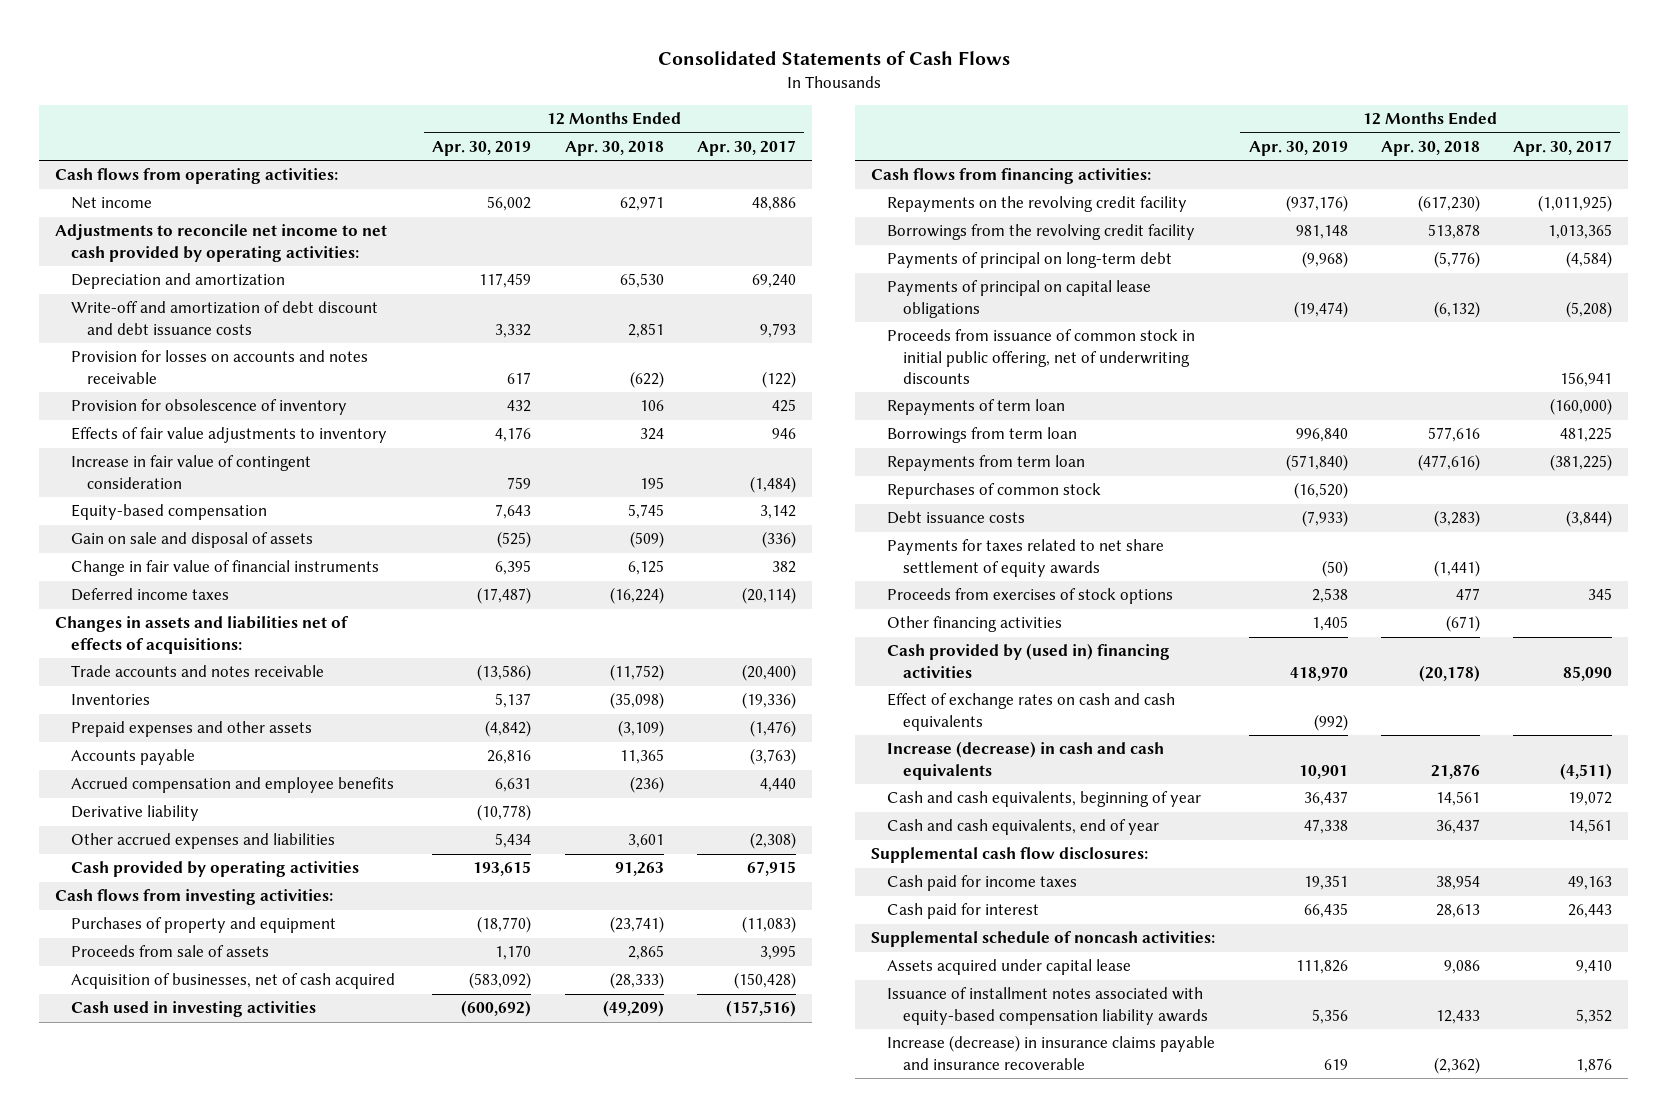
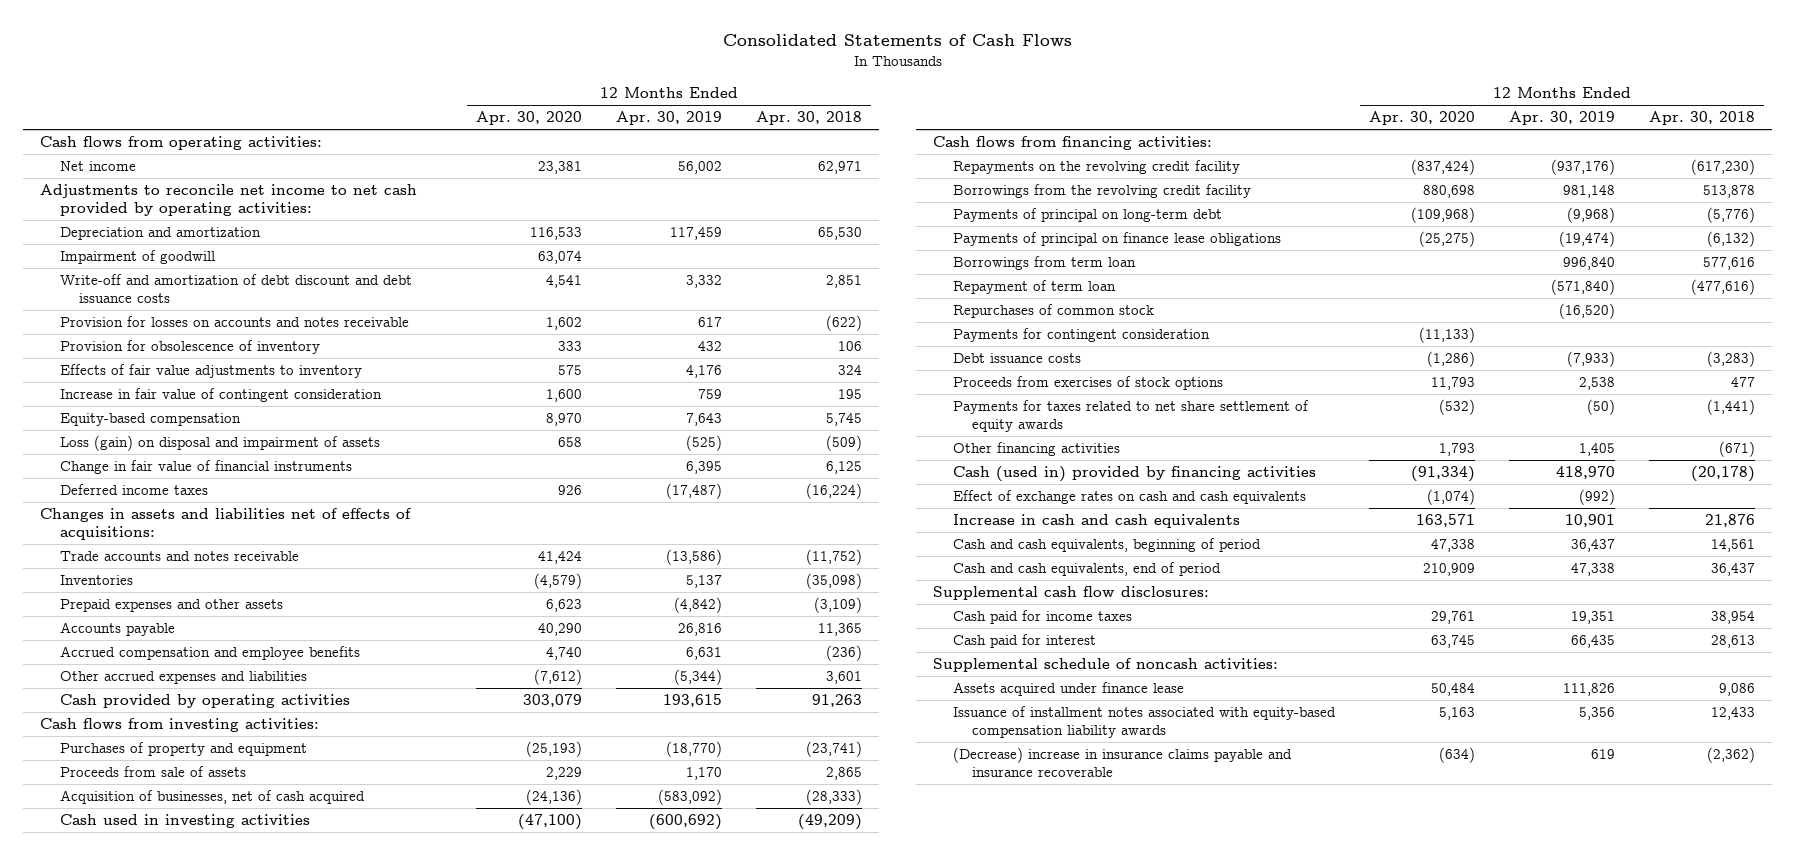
[696,139,796,156] Apr. 30, 2017 -> none
none -> [475,111,582,126] Apr. 30, 2020
none -> [59,250,215,265] Impairment of goodwill
[71,532,314,549] Gain on sale and disposal of assets -> [59,435,380,452] Loss (gain) on disposal and impairment of assets
[71,805,200,822] Derivative liability -> none
[495,833,532,849] 5,434 -> [673,669,722,686] (5,344)
[887,329,1196,384] Proceeds from issuance of common stock in initial public offering, net of underwriting discounts -> none
[887,399,1066,416] Repayments of term loan -> none
[887,280,1152,318] Payments of principal on capital lease obligations -> [952,232,1281,247] Payments of principal on finance lease obligations
[887,455,1086,472] Repayments from term loan -> [952,280,1116,295] Repayment of term loan
none -> [952,328,1210,343] Payments for contingent consideration
[887,539,1165,577] Payments for taxes related to net share settlement of equity awards -> [952,400,1309,432] Payments for taxes related to net share settlement of equity awards
[887,643,1171,678] Cash provided by (used in) financing activities -> [952,466,1316,483] Cash (used in) provided by financing activities
[887,741,1165,780] Increase (decrease) in cash and cash equivalents -> [952,514,1240,529] Increase in cash and cash equivalents
[887,791,1202,808] Cash and cash equivalents, beginning of year -> [952,538,1261,553] Cash and cash equivalents, beginning of period
[887,819,1160,836] Cash and cash equivalents, end of year -> [952,562,1221,577] Cash and cash equivalents, end of period
[887,959,1132,976] Assets acquired under capital lease -> [952,682,1184,697] Assets acquired under finance lease
[887,1035,1216,1070] Increase (decrease) in insurance claims payable and insurance recoverable -> [952,747,1292,777] (Decrease) increase in insurance claims payable and insurance recoverable

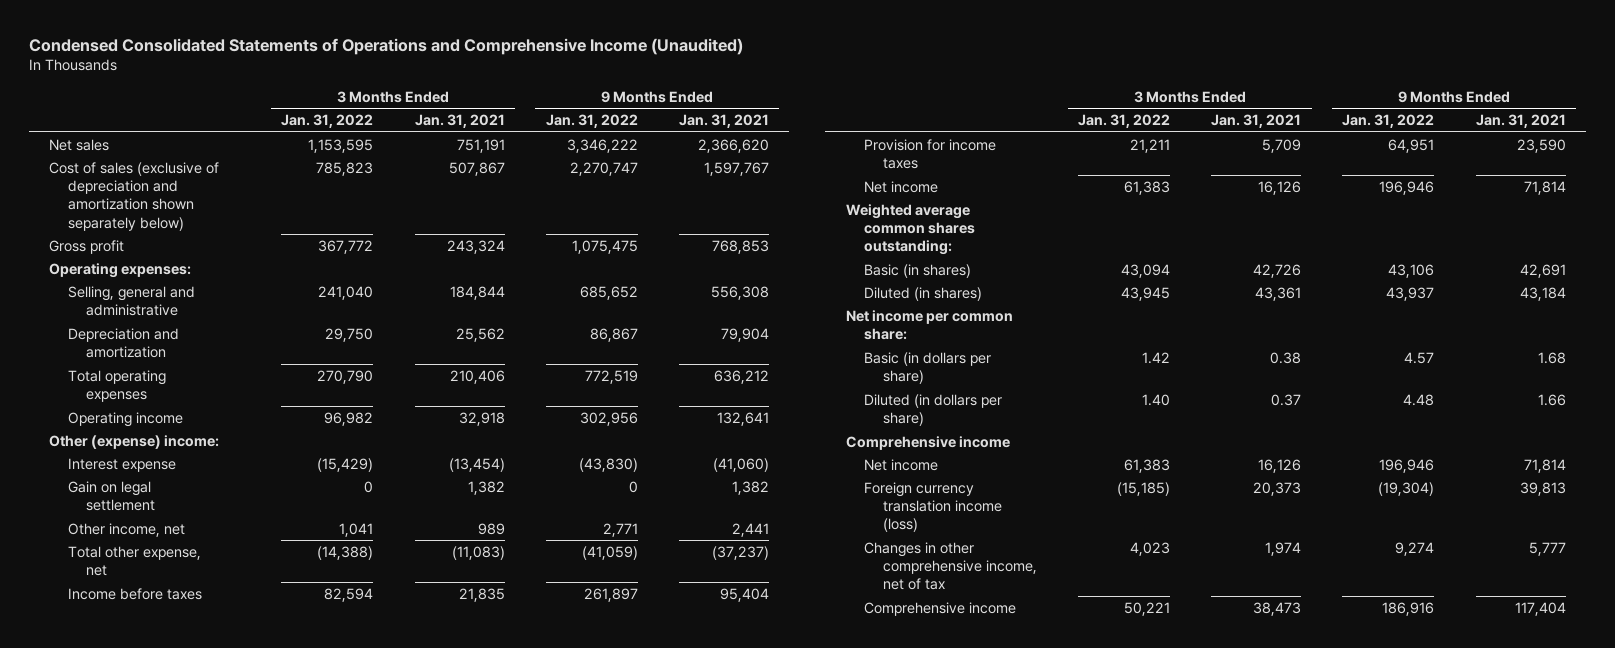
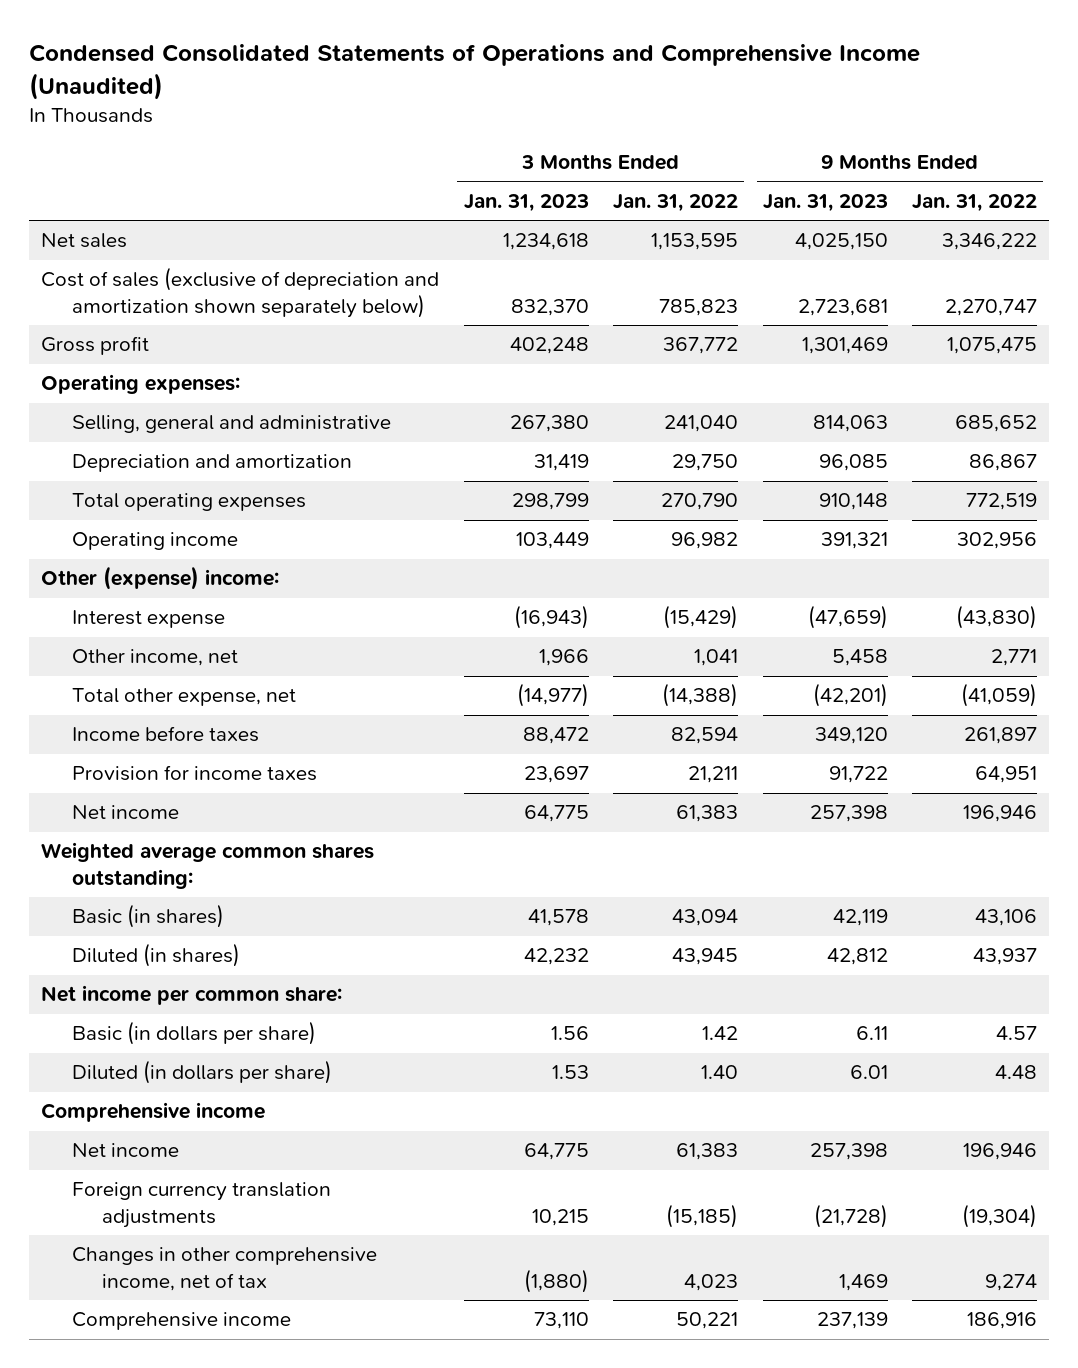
[414,113,505,128] Jan. 31, 2021 -> none
[678,113,769,128] Jan. 31, 2021 -> none
none -> [463,194,589,213] Jan. 31, 2023
none -> [762,194,888,213] Jan. 31, 2023
[67,480,156,512] Gain on legal settlement -> none
[864,481,1002,533] Foreign currency translation income (loss) -> [71,1182,331,1228] Foreign currency translation adjustments

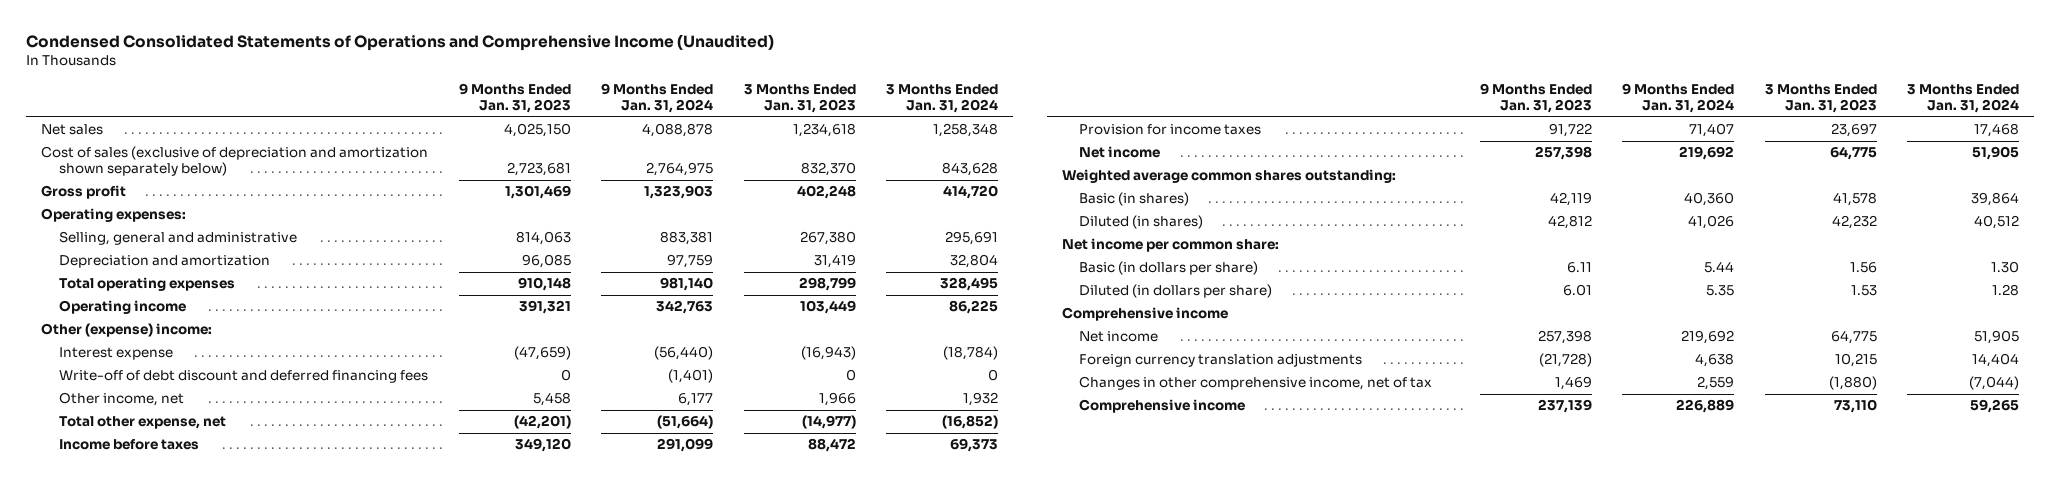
[613,194,739,213] Jan. 31, 2022 -> none
[912,194,1038,213] Jan. 31, 2022 -> none
none -> [601,83,714,113] 9 Months Ended Jan. 31, 2024
none -> [886,84,999,113] 3 Months Ended Jan. 31, 2024
none -> [58,370,428,384] Write-off of debt discount and deferred financing fees

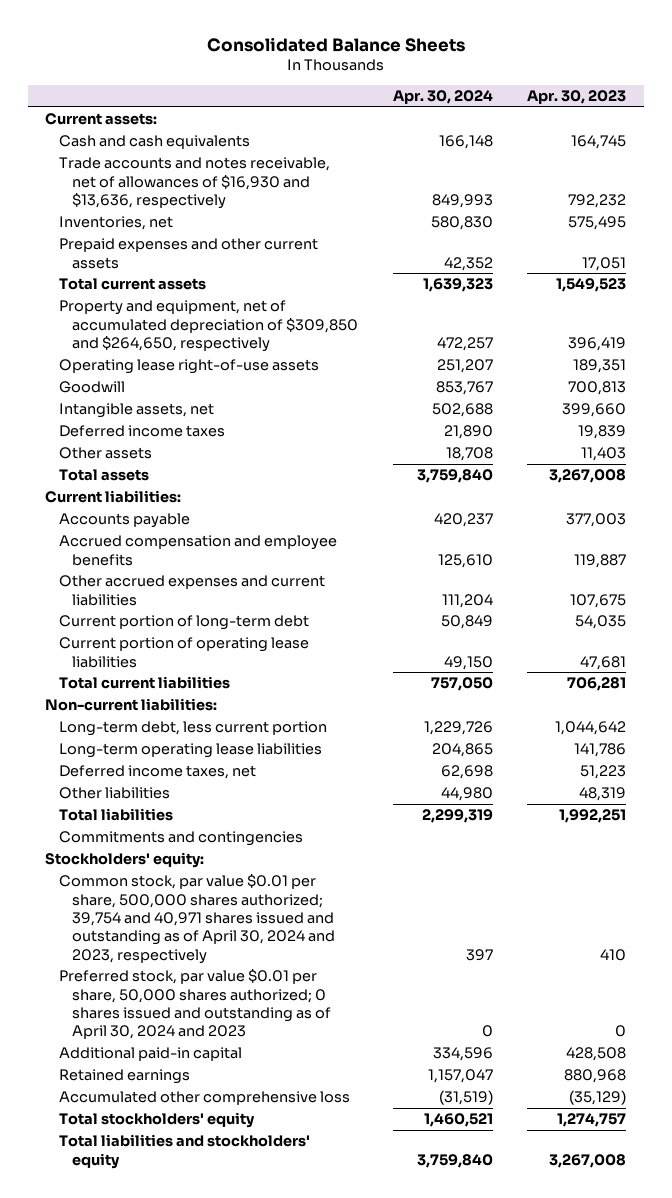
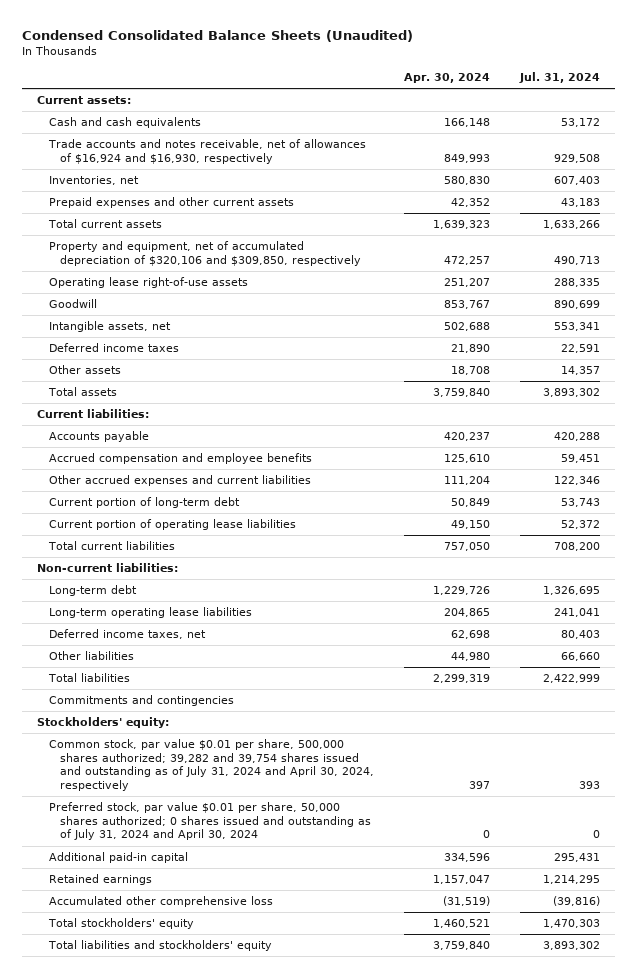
[206,36,465,52] Consolidated Balance Sheets -> [22,29,414,42] Condensed Consolidated Balance Sheets (Unaudited)
[527,90,627,105] Apr. 30, 2023 -> none
none -> [519,71,601,83] Jul. 31, 2024
[58,157,330,209] Trade accounts and notes receivable, net of allowances of $16,930 and $13,636, respectively -> [47,139,366,164] Trade accounts and notes receivable, net of allowances of $16,924 and $16,930, respectively
[58,300,359,352] Property and equipment, net of accumulated depreciation of $309,850 and $264,650, respectively -> [48,241,362,266] Property and equipment, net of accumulated depreciation of $320,106 and $309,850, respectively
[58,721,327,737] Long-term debt, less current portion -> [48,585,137,597] Long-term debt
[58,874,336,964] Common stock, par value $0.01 per share, 500,000 shares authorized; 39,754 and 40,971 shares issued and outstanding as of April 30, 2024 and 2023, respectively -> [48,739,375,792] Common stock, par value $0.01 per share, 500,000 shares authorized; 39,282 and 39,754 shares issued and outstanding as of July 31, 2024 and April 30, 2024, respectively
[58,969,332,1040] Preferred stock, par value $0.01 per share, 50,000 shares authorized; 0 shares issued and outstanding as of April 30, 2024 and 2023 -> [48,802,372,841] Preferred stock, par value $0.01 per share, 50,000 shares authorized; 0 shares issued and outstanding as of July 31, 2024 and April 30, 2024

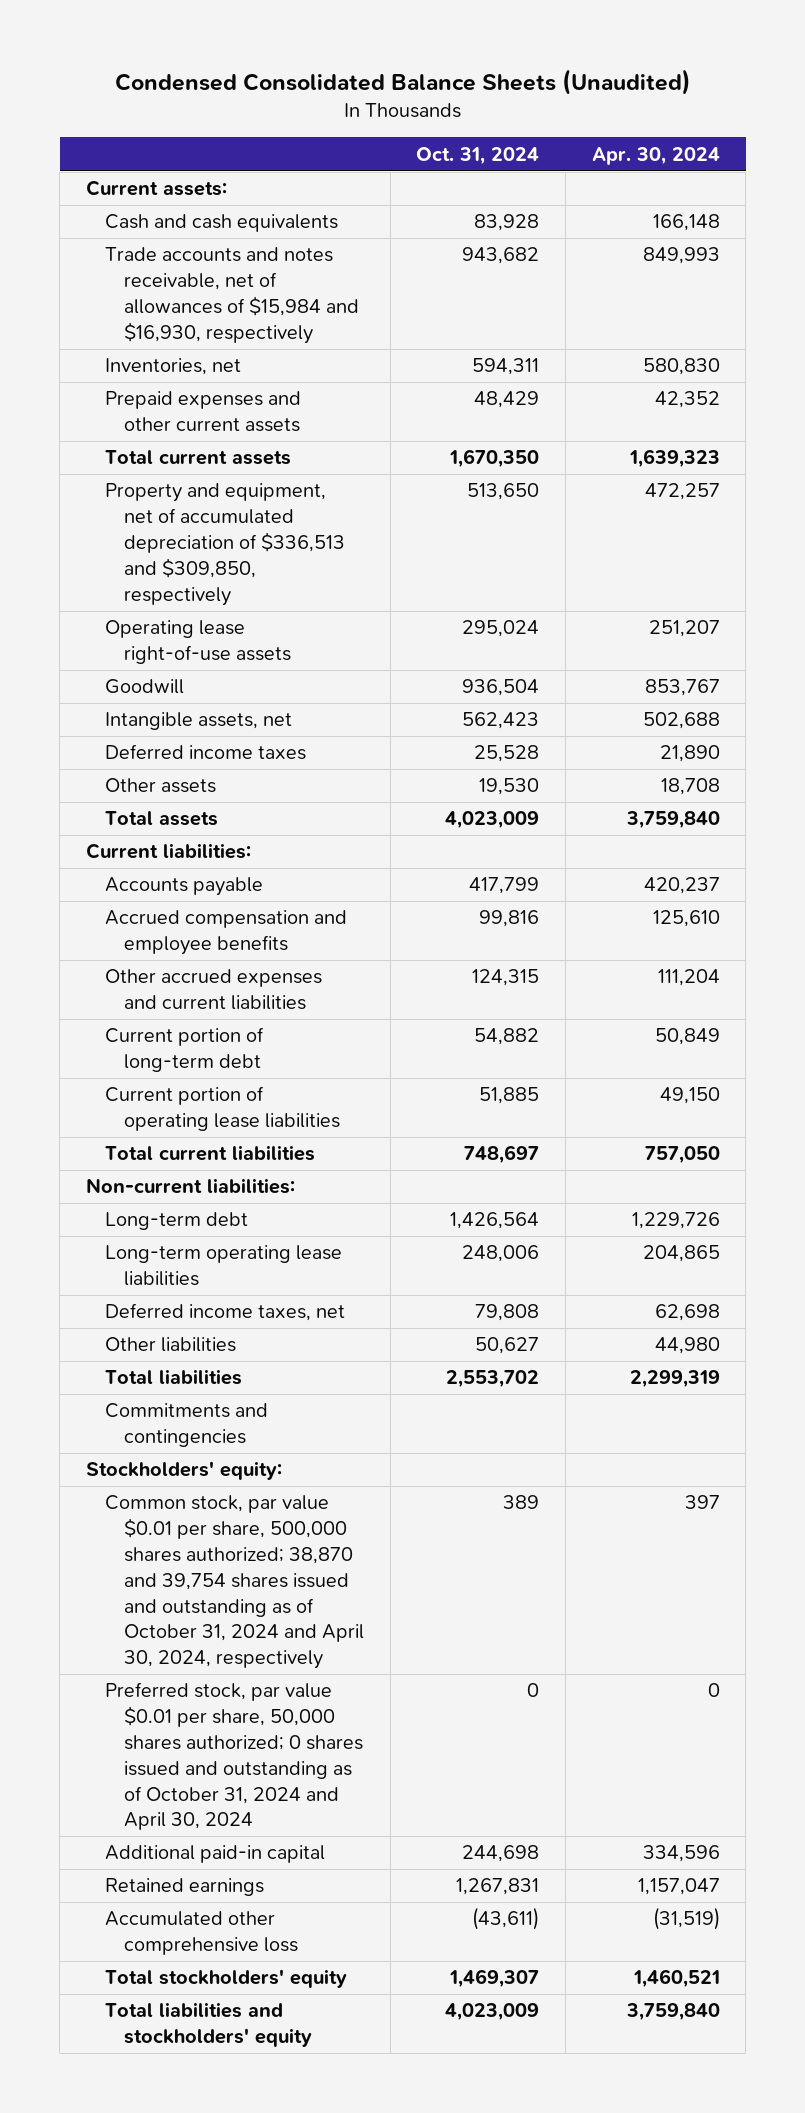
[519,71,601,83] Jul. 31, 2024 -> none
none -> [416,146,540,165] Oct. 31, 2024
[47,139,366,164] Trade accounts and notes receivable, net of allowances of $16,924 and $16,930, respectively -> [104,247,360,344] Trade accounts and notes receivable, net of allowances of $15,984 and $16,930, respectively
[48,241,362,266] Property and equipment, net of accumulated depreciation of $320,106 and $309,850, respectively -> [104,483,346,606] Property and equipment, net of accumulated depreciation of $336,513 and $309,850, respectively
[48,739,375,792] Common stock, par value $0.01 per share, 500,000 shares authorized; 39,282 and 39,754 shares issued and outstanding as of July 31, 2024 and April 30, 2024, respectively -> [104,1495,365,1670] Common stock, par value $0.01 per share, 500,000 shares authorized; 38,870 and 39,754 shares issued and outstanding as of October 31, 2024 and April 30, 2024, respectively
[48,802,372,841] Preferred stock, par value $0.01 per share, 50,000 shares authorized; 0 shares issued and outstanding as of July 31, 2024 and April 30, 2024 -> [104,1682,364,1831] Preferred stock, par value $0.01 per share, 50,000 shares authorized; 0 shares issued and outstanding as of October 31, 2024 and April 30, 2024

